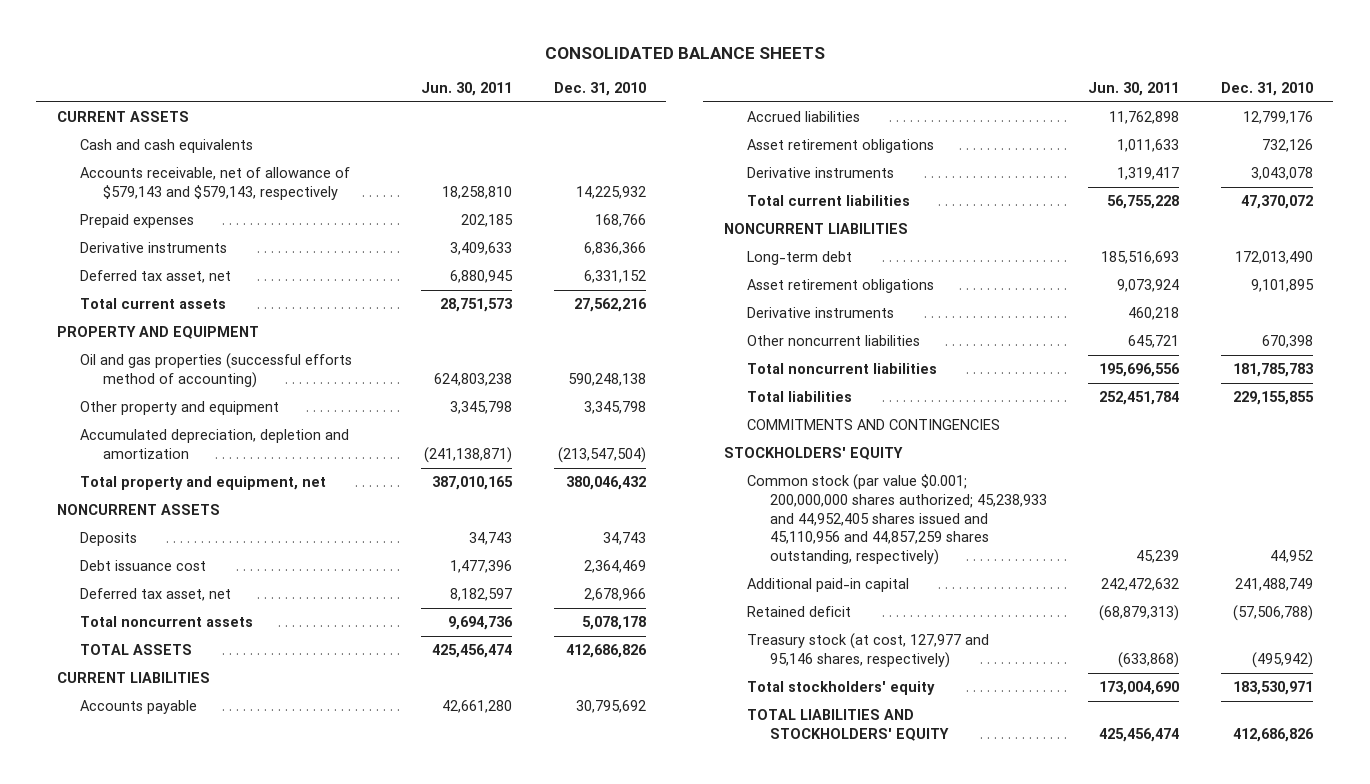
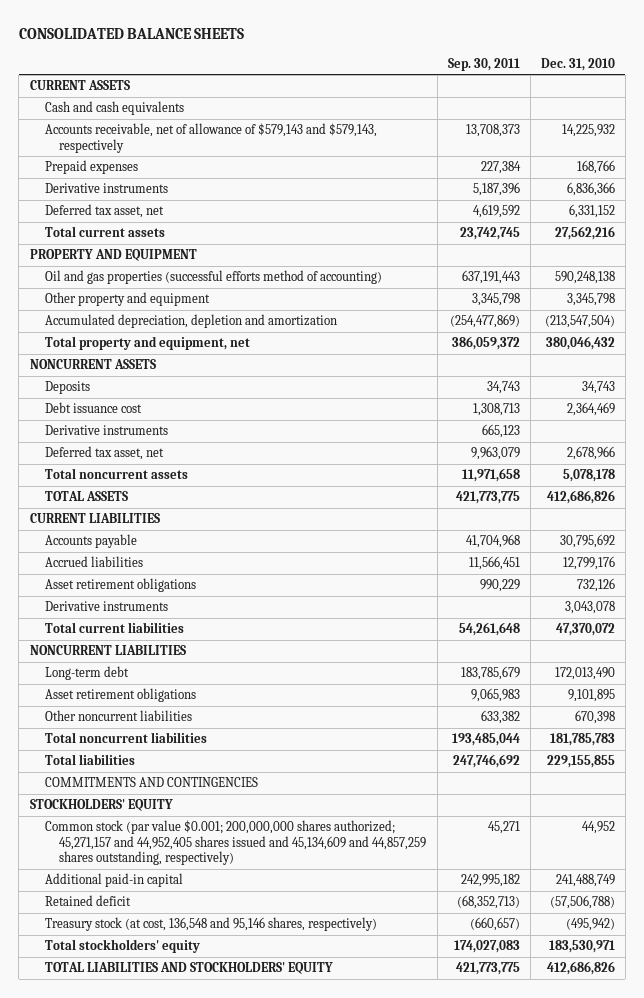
[421,81,513,96] Jun. 30, 2011 -> none
none -> [447,57,520,71] Sep. 30, 2011
[746,307,894,319] Derivative instruments -> [44,425,168,436] Derivative instruments
[746,474,1047,565] Common stock (par value $0.001; 200,000,000 shares authorized; 45,238,933 and 44,952,405 shares issued and 45,110,956 and 44,857,259 shares outstanding, respectively) -> [44,820,427,866] Common stock (par value $0.001; 200,000,000 shares authorized; 45,271,157 and 44,952,405 shares issued and 45,134,609 and 44,857,259 shares outstanding, respectively)
[746,633,989,668] Treasury stock (at cost, 127,977 and 95,146 shares, respectively) -> [44,917,377,932] Treasury stock (at cost, 136,548 and 95,146 shares, respectively)

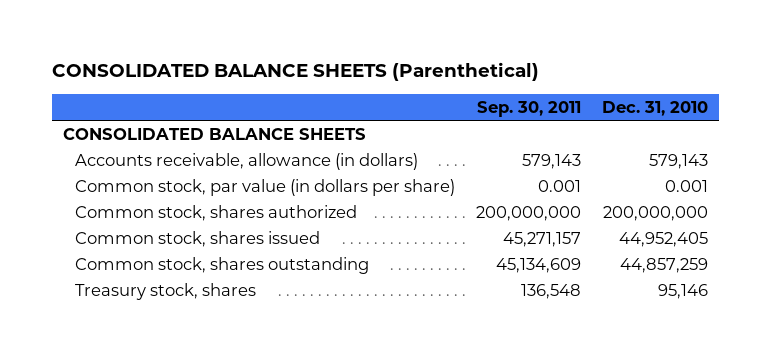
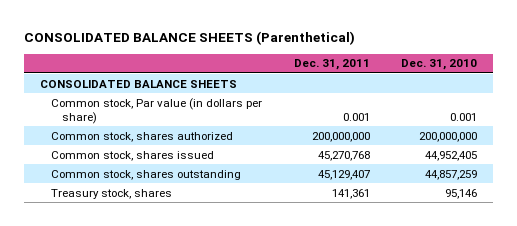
[477,100,582,117] Sep. 30, 2011 -> none
none -> [293,59,370,71] Dec. 31, 2011
[75,152,419,170] Accounts receivable, allowance (in dollars) -> none
[75,178,456,196] Common stock, par value (in dollars per share) -> [50,97,262,125] Common stock, Par value (in dollars per share)

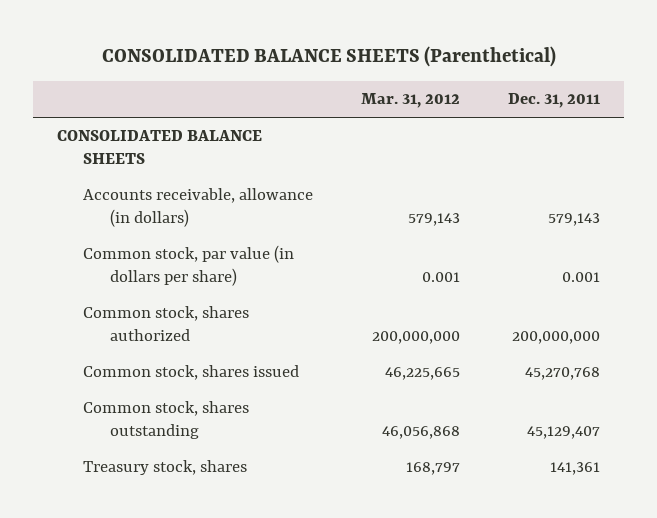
[401,59,478,71] Dec. 31, 2010 -> none
none -> [361,93,461,109] Mar. 31, 2012
none -> [83,188,314,228] Accounts receivable, allowance (in dollars)
[50,97,262,125] Common stock, Par value (in dollars per share) -> [83,245,295,287] Common stock, par value (in dollars per share)

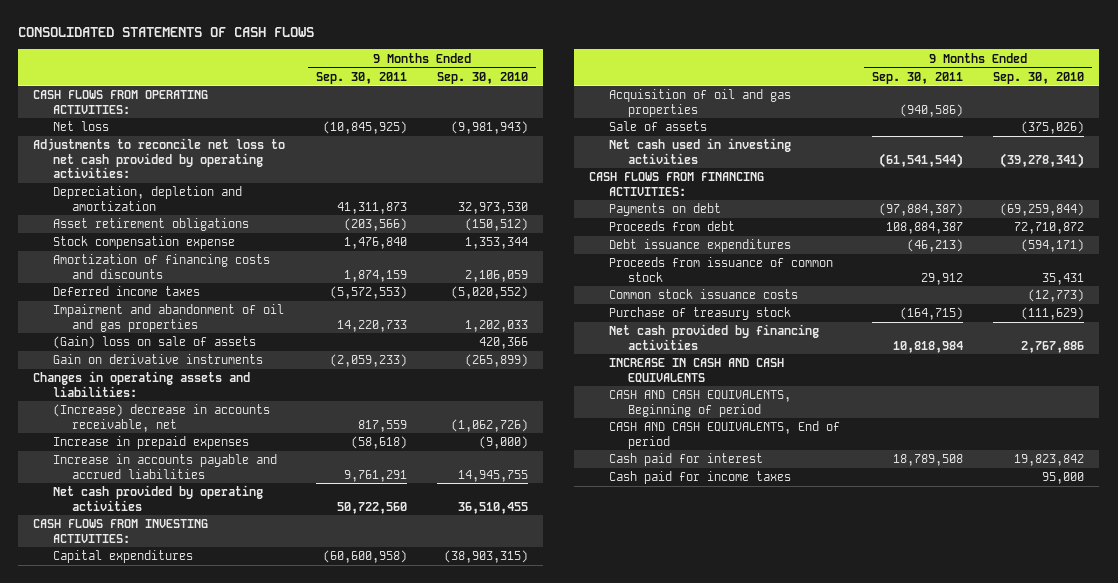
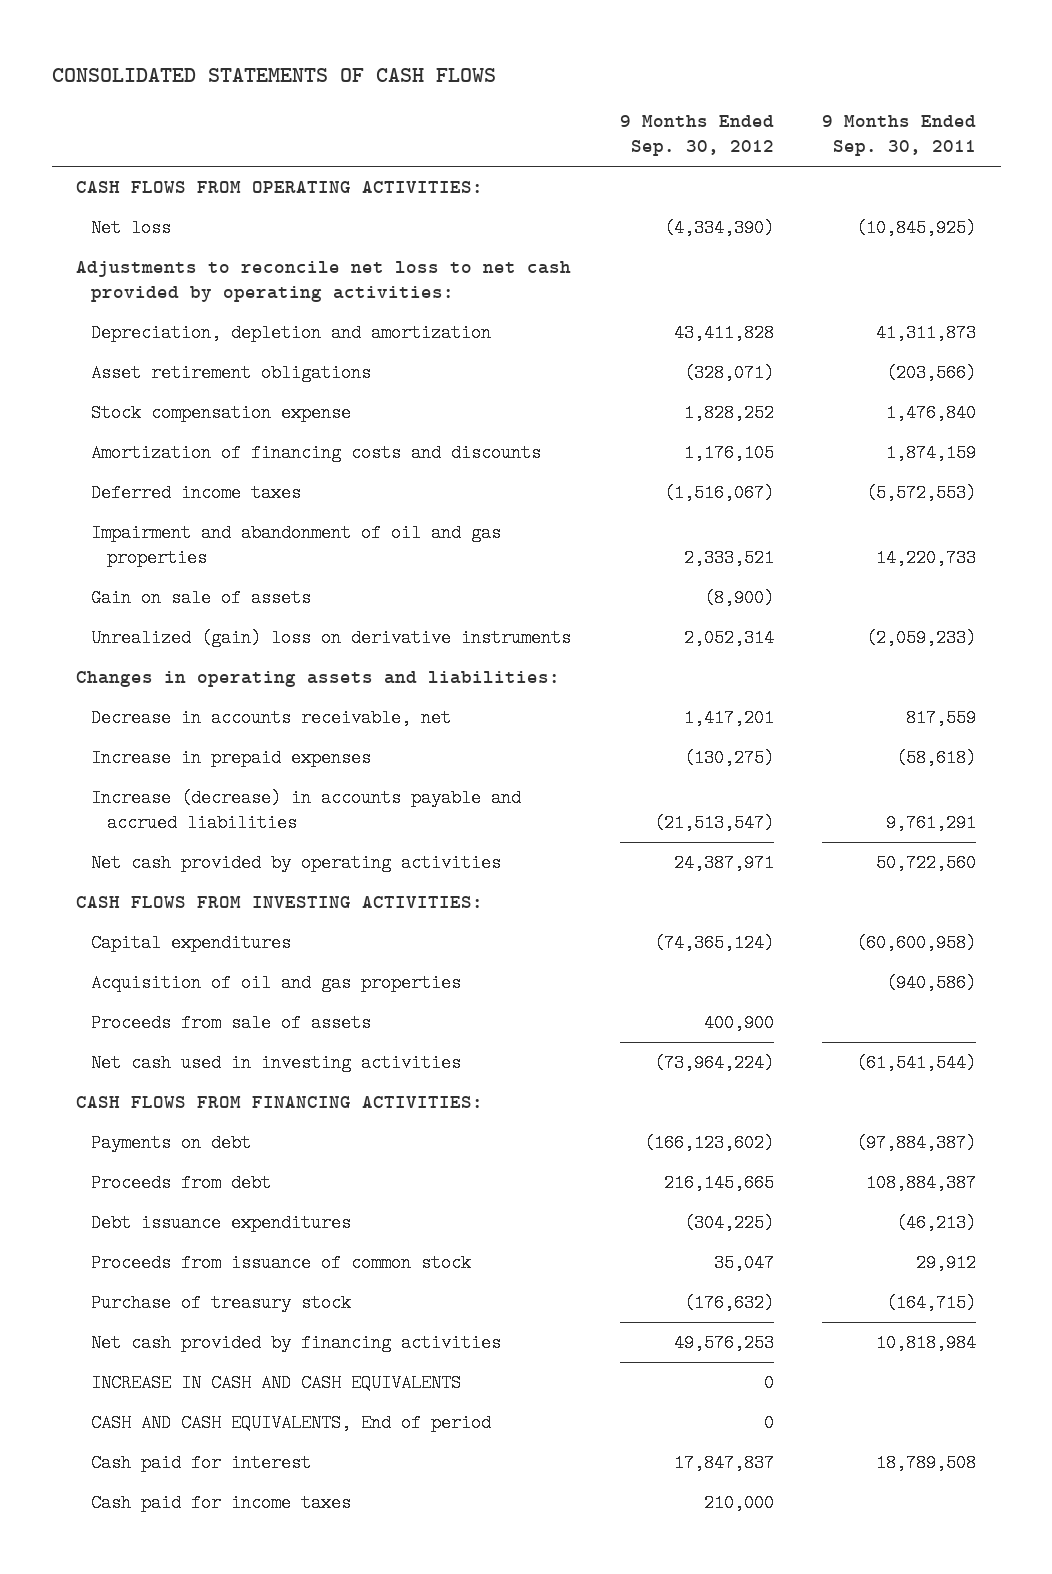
[437,71,529,84] Sep. 30, 2010 -> none
none -> [619,115,774,157] 9 Months Ended Sep. 30, 2012
[52,336,256,350] (Gain) loss on sale of assets -> [91,588,312,607] Gain on sale of assets
[52,354,263,365] Gain on derivative instruments -> [91,628,572,647] Unrealized (gain) loss on derivative instruments
[52,404,270,432] (Increase) decrease in accounts receivable, net -> [91,708,452,727] Decrease in accounts receivable, net
[52,454,277,479] Increase in accounts payable and accrued liabilities -> [91,788,522,832] Increase (decrease) in accounts payable and accrued liabilities
[608,121,707,132] Sale of assets -> [91,1013,372,1032] Proceeds from sale of assets
[608,289,798,300] Common stock issuance costs -> none
[608,390,791,417] CASH AND CASH EQUIVALENTS, Beginning of period -> none

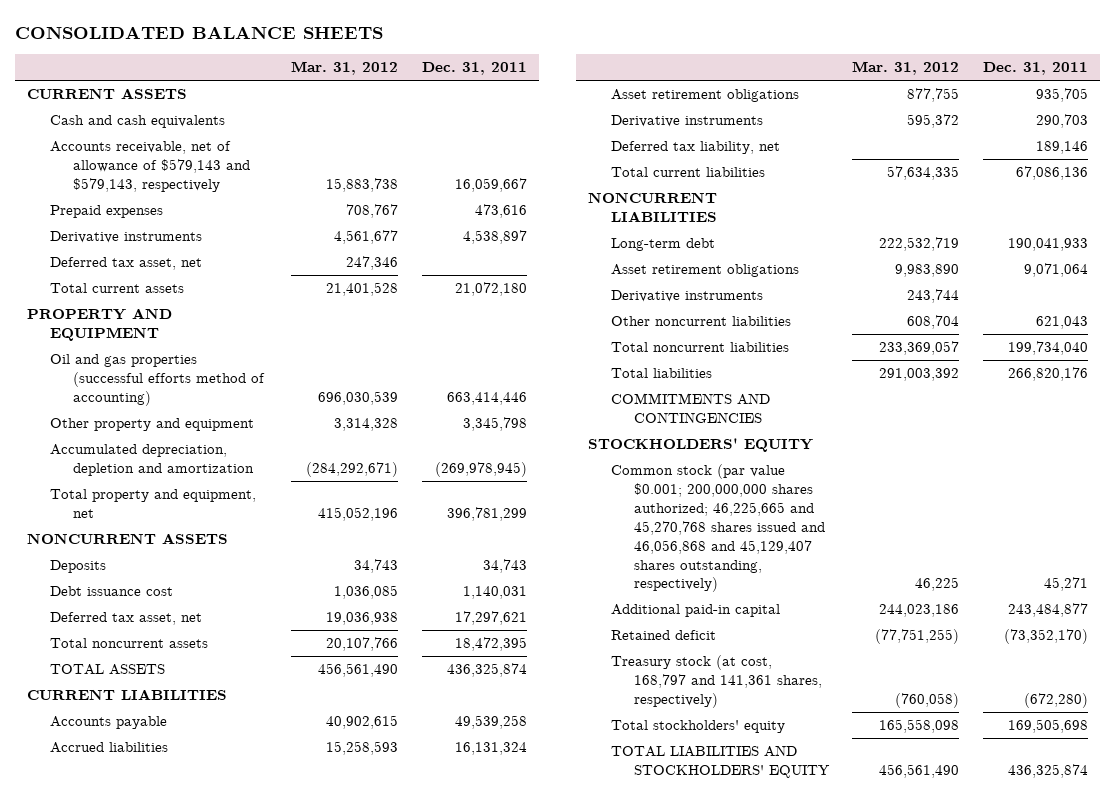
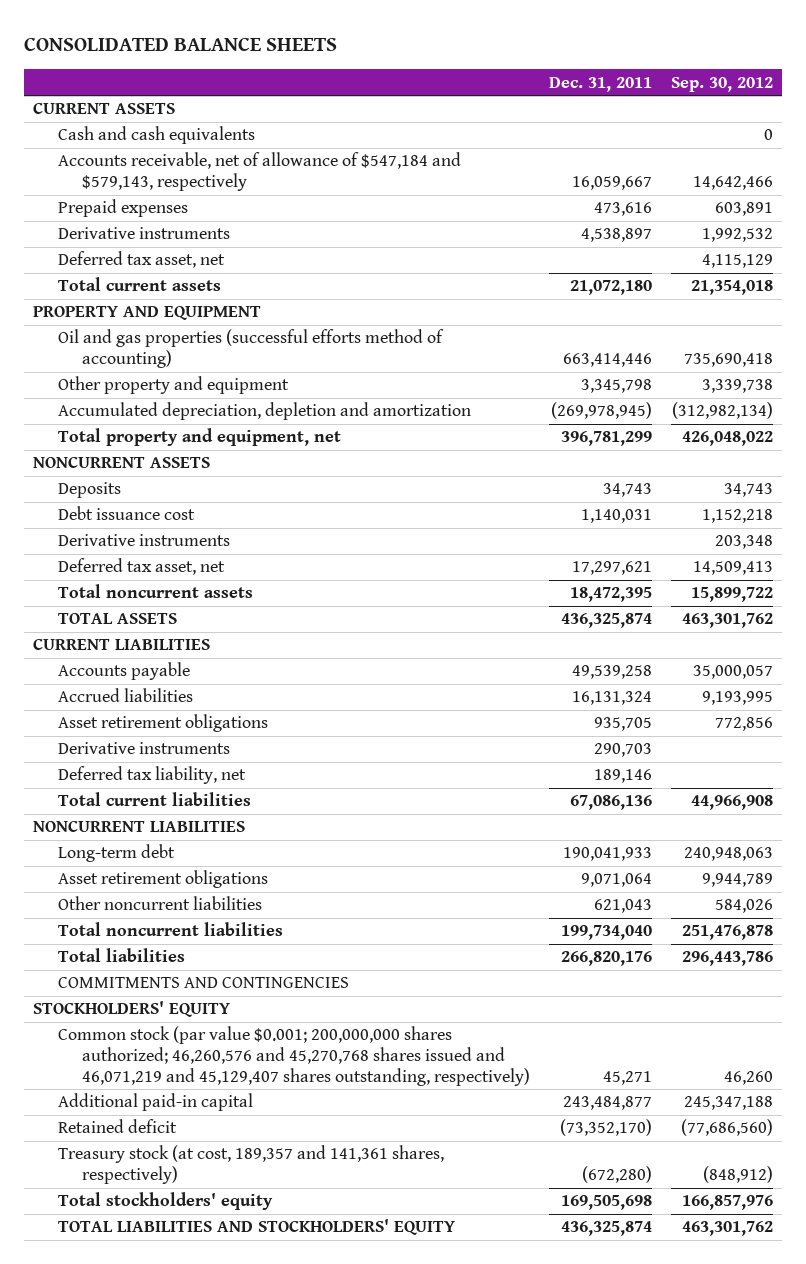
[291,61,399,76] Mar. 31, 2012 -> none
none -> [670,76,773,92] Sep. 30, 2012
[49,141,250,193] Accounts receivable, net of allowance of $579,143 and $579,143, respectively -> [57,152,461,192] Accounts receivable, net of allowance of $547,184 and $579,143, respectively
[610,290,763,303] Derivative instruments -> [57,534,230,547] Derivative instruments
[610,464,825,593] Common stock (par value $0.001; 200,000,000 shares authorized; 46,225,665 and 45,270,768 shares issued and 46,056,868 and 45,129,407 shares outstanding, respectively) -> [57,1026,531,1086] Common stock (par value $0.001; 200,000,000 shares authorized; 46,260,576 and 45,270,768 shares issued and 46,071,219 and 45,129,407 shares outstanding, respectively)
[610,655,822,709] Treasury stock (at cost, 168,797 and 141,361 shares, respectively) -> [57,1145,444,1185] Treasury stock (at cost, 189,357 and 141,361 shares, respectively)

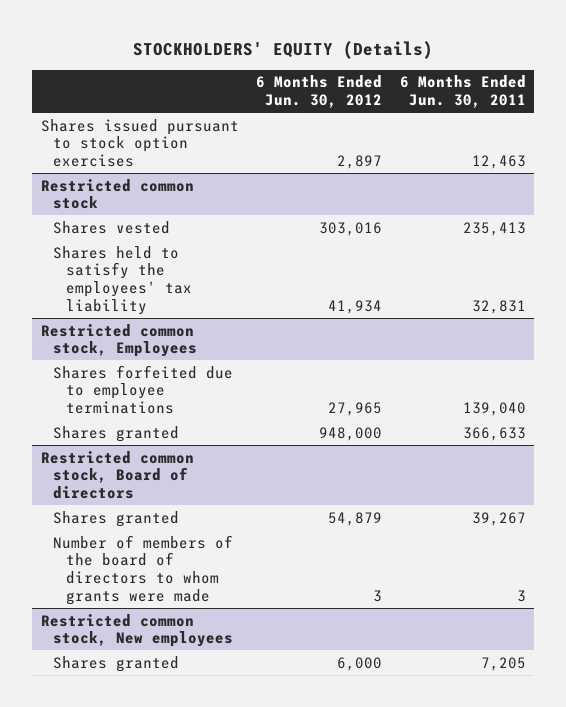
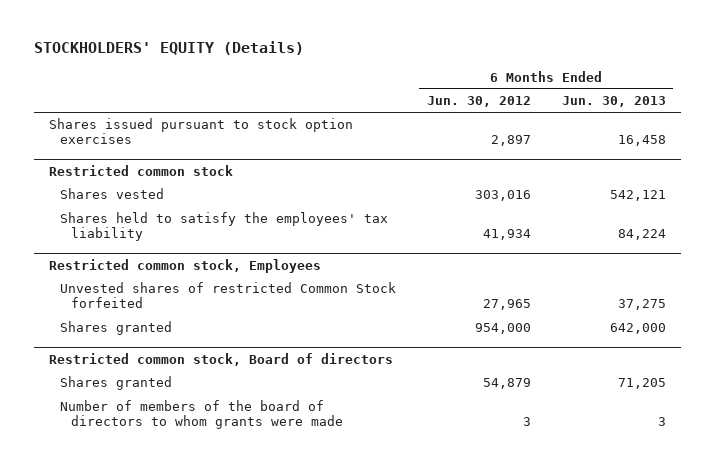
[399,75,526,109] 6 Months Ended Jun. 30, 2011 -> none
none -> [561,96,666,108] Jun. 30, 2013
[53,364,234,415] Shares forfeited due to employee terminations -> [59,282,396,309] Unvested shares of restricted Common Stock forfeited
[319,426,383,441] 948,000 -> [474,323,531,335] 954,000
[40,613,234,648] Restricted common stock, New employees -> none
[53,655,180,672] Shares granted -> none

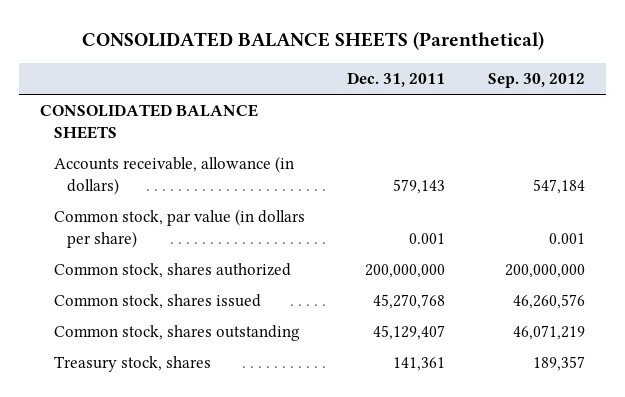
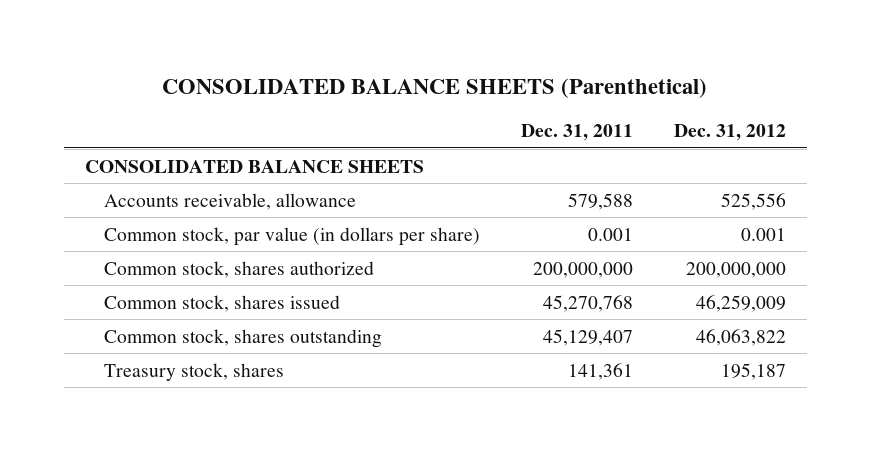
[487,73,585,89] Sep. 30, 2012 -> none
none -> [674,124,787,142] Dec. 31, 2012
[53,156,294,196] Accounts receivable, allowance (in dollars) -> [104,192,357,210] Accounts receivable, allowance
[393,179,446,195] 579,143 -> [568,192,634,210] 579,588

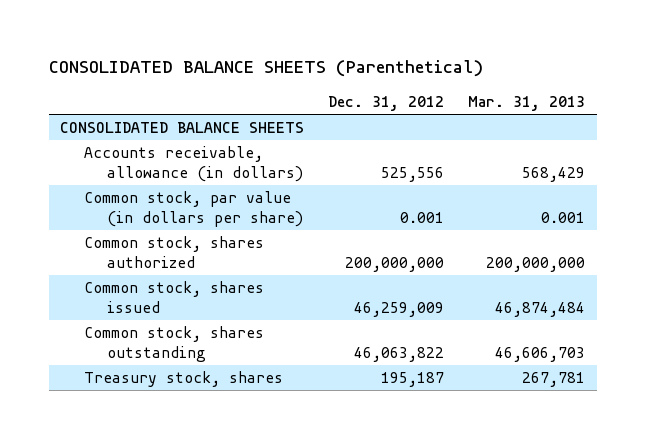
[521,124,634,142] Dec. 31, 2011 -> none
none -> [467,95,585,111] Mar. 31, 2013
[104,192,357,210] Accounts receivable, allowance -> [83,146,304,182] Accounts receivable, allowance (in dollars)

